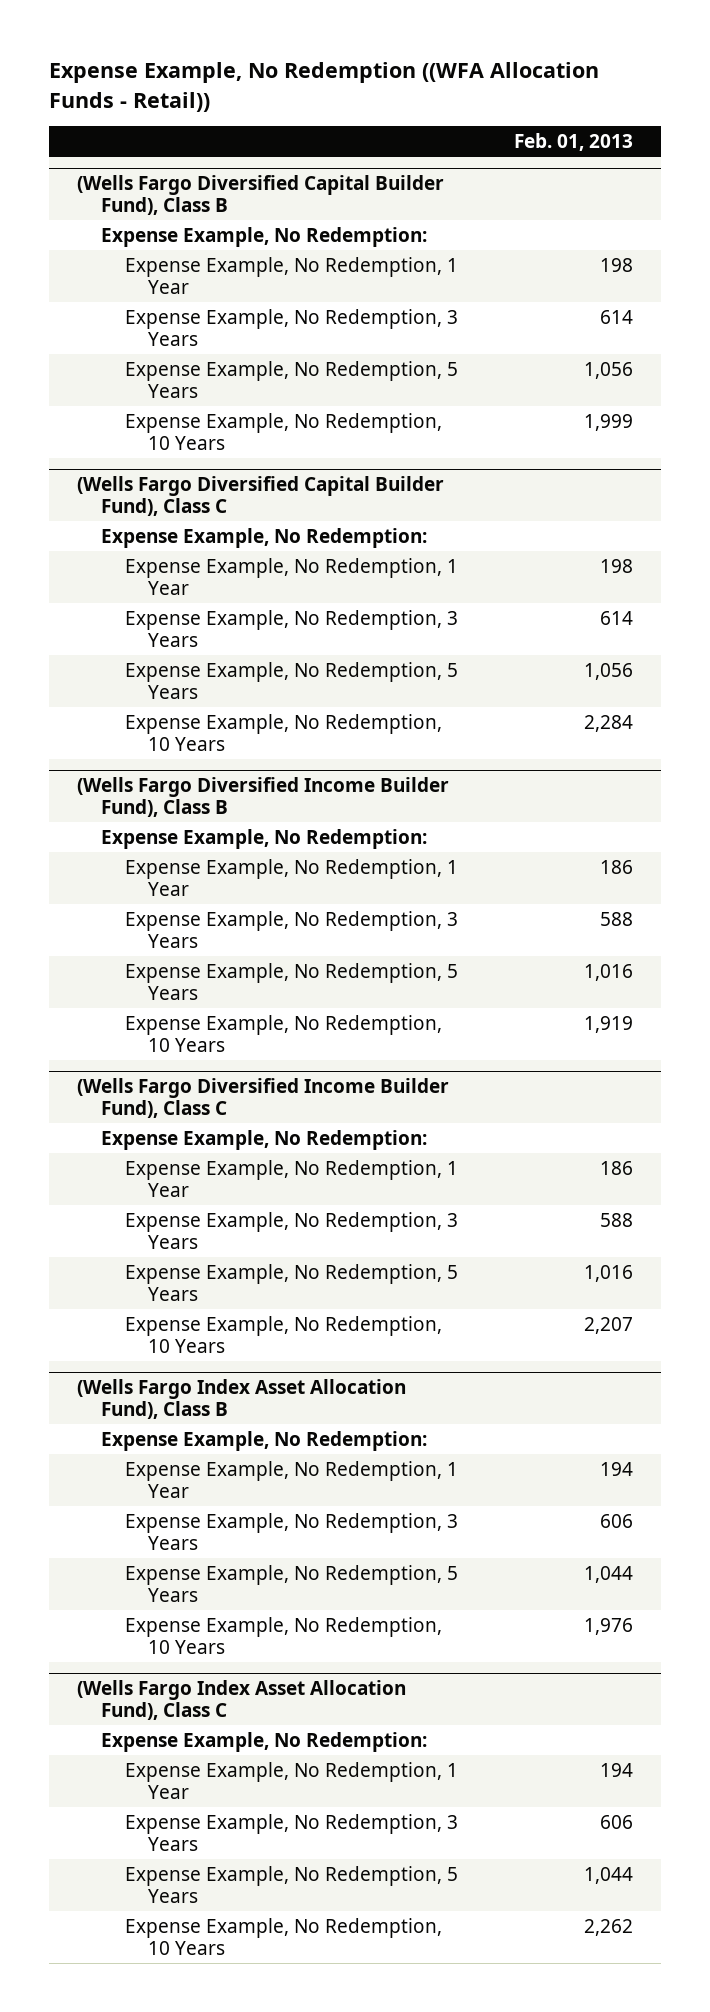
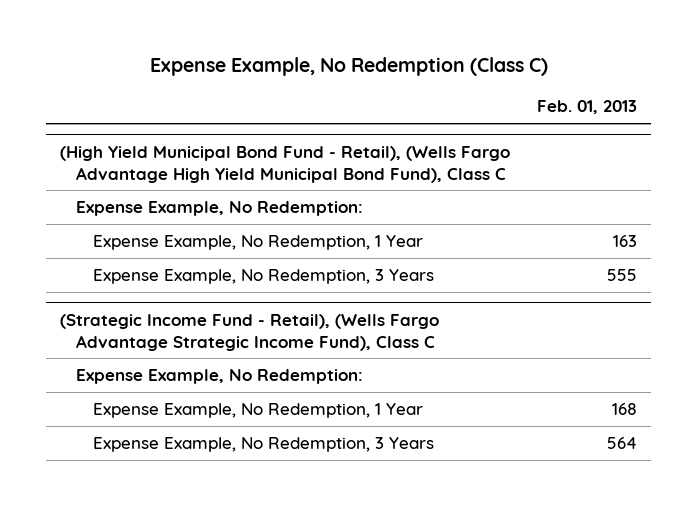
[49,62,600,112] Expense Example, No Redemption ((WFA Allocation Funds - Retail)) -> [149,57,548,77] Expense Example, No Redemption (Class C)
[77,174,445,215] (Wells Fargo Diversified Capital Builder Fund), Class B -> none
[101,226,428,247] Expense Example, No Redemption: -> none
[124,256,458,294] Expense Example, No Redemption, 1 Year -> none
[124,308,458,346] Expense Example, No Redemption, 3 Years -> none
[124,360,458,398] Expense Example, No Redemption, 5 Years -> none
[124,412,442,450] Expense Example, No Redemption, 10 Years -> none
[77,475,445,516] (Wells Fargo Diversified Capital Builder Fund), Class C -> none
[101,527,428,548] Expense Example, No Redemption: -> none
[124,557,458,595] Expense Example, No Redemption, 1 Year -> none
[124,609,458,647] Expense Example, No Redemption, 3 Years -> none
[124,661,458,699] Expense Example, No Redemption, 5 Years -> none
[124,713,442,751] Expense Example, No Redemption, 10 Years -> none
[77,776,450,817] (Wells Fargo Diversified Income Builder Fund), Class B -> none
[101,828,428,849] Expense Example, No Redemption: -> none
[124,858,458,896] Expense Example, No Redemption, 1 Year -> none
[124,910,458,948] Expense Example, No Redemption, 3 Years -> none
[124,962,458,1000] Expense Example, No Redemption, 5 Years -> none
[124,1014,442,1052] Expense Example, No Redemption, 10 Years -> none
[77,1077,450,1118] (Wells Fargo Diversified Income Builder Fund), Class C -> none
[101,1129,428,1150] Expense Example, No Redemption: -> none
[124,1159,458,1197] Expense Example, No Redemption, 1 Year -> none
[124,1211,458,1249] Expense Example, No Redemption, 3 Years -> none
[124,1263,458,1301] Expense Example, No Redemption, 5 Years -> none
[124,1315,442,1353] Expense Example, No Redemption, 10 Years -> none
[77,1378,407,1419] (Wells Fargo Index Asset Allocation Fund), Class B -> none
none -> [59,145,510,183] (High Yield Municipal Bond Fund - Retail), (Wells Fargo Advantage High Yield Municipal Bond Fund), Class C
[124,1564,458,1602] Expense Example, No Redemption, 5 Years -> none
[124,1616,442,1654] Expense Example, No Redemption, 10 Years -> none
[77,1679,407,1720] (Wells Fargo Index Asset Allocation Fund), Class C -> none
[600,1461,634,1476] 194 -> [613,234,638,247] 163
[600,1513,634,1528] 606 -> [607,268,638,281] 555
none -> [59,313,439,351] (Strategic Income Fund - Retail), (Wells Fargo Advantage Strategic Income Fund), Class C
[124,1865,458,1903] Expense Example, No Redemption, 5 Years -> none
[124,1917,442,1955] Expense Example, No Redemption, 10 Years -> none
[600,1762,634,1777] 194 -> [612,402,638,415] 168
[600,1814,634,1829] 606 -> [607,436,638,449] 564

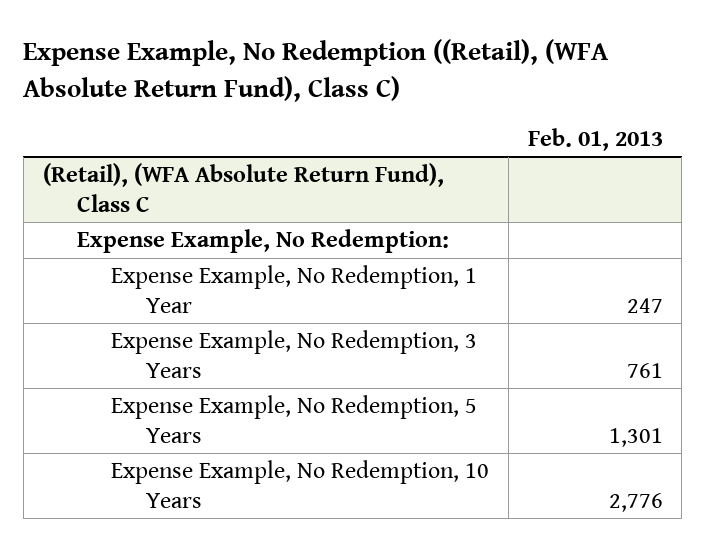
[149,57,548,77] Expense Example, No Redemption (Class C) -> [23,39,609,102] Expense Example, No Redemption ((Retail), (WFA Absolute Return Fund), Class C)
[59,145,510,183] (High Yield Municipal Bond Fund - Retail), (Wells Fargo Advantage High Yield Municipal Bond Fund), Class C -> none
[76,200,364,216] Expense Example, No Redemption: -> none
[93,234,424,250] Expense Example, No Redemption, 1 Year -> none
[93,268,435,284] Expense Example, No Redemption, 3 Years -> none
[59,313,439,351] (Strategic Income Fund - Retail), (Wells Fargo Advantage Strategic Income Fund), Class C -> none
none -> [42,163,444,212] (Retail), (WFA Absolute Return Fund), Class C
[612,402,638,415] 168 -> [626,297,663,313] 247
[607,436,638,449] 564 -> [626,362,663,378] 761
none -> [111,395,478,443] Expense Example, No Redemption, 5 Years
none -> [111,460,490,508] Expense Example, No Redemption, 10 Years

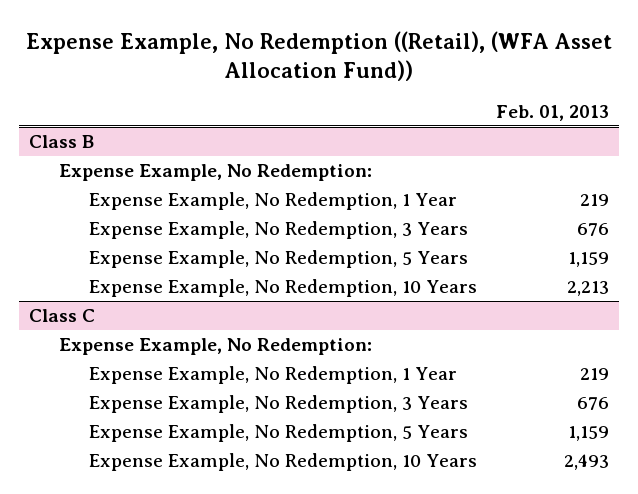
[23,39,609,102] Expense Example, No Redemption ((Retail), (WFA Absolute Return Fund), Class C) -> [26,30,613,82] Expense Example, No Redemption ((Retail), (WFA Asset Allocation Fund))
[42,163,444,212] (Retail), (WFA Absolute Return Fund), Class C -> none
none -> [28,134,94,148] Class B
[626,297,663,313] 247 -> [580,193,610,206] 219
[626,362,663,378] 761 -> [577,222,610,236] 676
[608,427,663,447] 1,301 -> [568,251,610,267] 1,159
[608,492,663,512] 2,776 -> [567,280,610,296] 2,213
none -> [28,308,95,322] Class C
none -> [58,337,372,355] Expense Example, No Redemption:
none -> [88,365,457,384] Expense Example, No Redemption, 1 Year
none -> [88,394,468,413] Expense Example, No Redemption, 3 Years
none -> [88,423,468,442] Expense Example, No Redemption, 5 Years
none -> [88,452,477,471] Expense Example, No Redemption, 10 Years

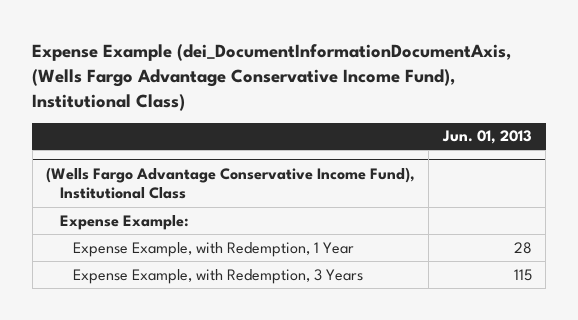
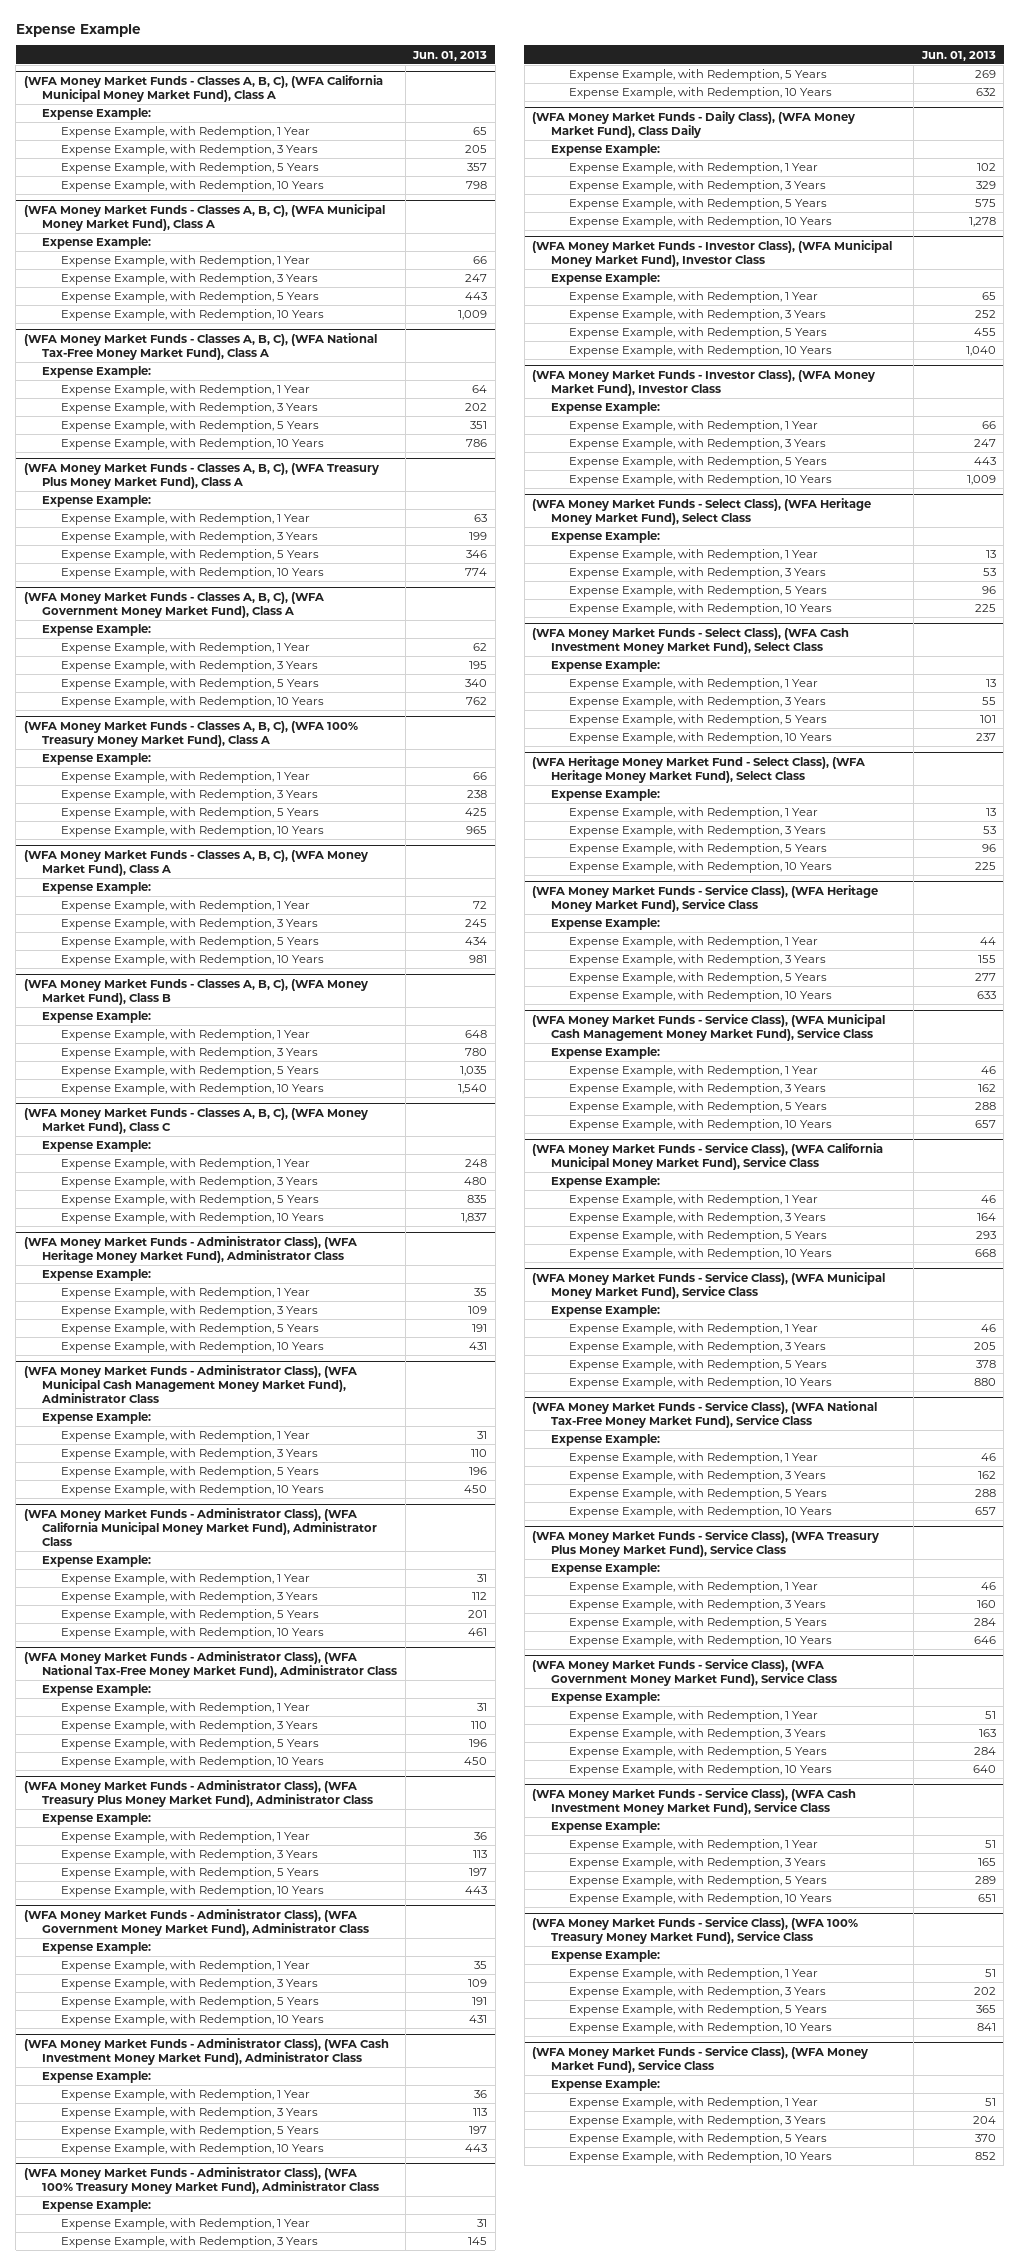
[32,43,512,111] Expense Example (dei_DocumentInformationDocumentAxis, (Wells Fargo Advantage Conservative Income Fund), Institutional Class) -> [15,23,141,37] Expense Example
[46,166,416,200] (Wells Fargo Advantage Conservative Income Fund), Institutional Class -> none
none -> [23,75,383,103] (WFA Money Market Funds - Classes A, B, C), (WFA California Municipal Money Market Fund), Class A
[513,241,532,254] 28 -> [473,127,488,136] 65
[513,268,532,281] 115 -> [465,145,488,154] 205
none -> [60,162,319,175] Expense Example, with Redemption, 5 Years
none -> [60,180,324,193] Expense Example, with Redemption, 10 Years
none -> [23,204,385,232] (WFA Money Market Funds - Classes A, B, C), (WFA Municipal Money Market Fund), Class A
none -> [42,237,152,250] Expense Example:
none -> [60,255,310,268] Expense Example, with Redemption, 1 Year
none -> [60,273,318,286] Expense Example, with Redemption, 3 Years
none -> [60,291,319,304] Expense Example, with Redemption, 5 Years
none -> [60,309,324,322] Expense Example, with Redemption, 10 Years
none -> [23,333,377,361] (WFA Money Market Funds - Classes A, B, C), (WFA National Tax-Free Money Market Fund), Class A
none -> [42,366,152,379] Expense Example:
none -> [60,384,310,397] Expense Example, with Redemption, 1 Year
none -> [60,402,318,415] Expense Example, with Redemption, 3 Years
none -> [60,420,319,433] Expense Example, with Redemption, 5 Years
none -> [60,438,324,451] Expense Example, with Redemption, 10 Years
none -> [23,463,379,490] (WFA Money Market Funds - Classes A, B, C), (WFA Treasury Plus Money Market Fund), Class A
none -> [42,495,152,508] Expense Example:
none -> [60,513,310,526] Expense Example, with Redemption, 1 Year
none -> [60,531,318,544] Expense Example, with Redemption, 3 Years
none -> [60,549,319,562] Expense Example, with Redemption, 5 Years
none -> [60,567,324,580] Expense Example, with Redemption, 10 Years
none -> [23,592,324,619] (WFA Money Market Funds - Classes A, B, C), (WFA Government Money Market Fund), Class A
none -> [42,624,152,637] Expense Example:
none -> [60,642,310,655] Expense Example, with Redemption, 1 Year
none -> [60,660,318,673] Expense Example, with Redemption, 3 Years
none -> [60,678,319,691] Expense Example, with Redemption, 5 Years
none -> [60,696,324,709] Expense Example, with Redemption, 10 Years
none -> [23,721,358,748] (WFA Money Market Funds - Classes A, B, C), (WFA 100% Treasury Money Market Fund), Class A
none -> [42,753,152,766] Expense Example:
none -> [60,771,310,784] Expense Example, with Redemption, 1 Year
none -> [60,789,318,802] Expense Example, with Redemption, 3 Years
none -> [60,807,319,820] Expense Example, with Redemption, 5 Years
none -> [60,825,324,838] Expense Example, with Redemption, 10 Years
none -> [23,850,368,877] (WFA Money Market Funds - Classes A, B, C), (WFA Money Market Fund), Class A
none -> [42,882,152,895] Expense Example:
none -> [60,900,310,913] Expense Example, with Redemption, 1 Year
none -> [60,918,318,931] Expense Example, with Redemption, 3 Years
none -> [60,936,319,949] Expense Example, with Redemption, 5 Years
none -> [60,954,324,967] Expense Example, with Redemption, 10 Years
none -> [23,979,368,1006] (WFA Money Market Funds - Classes A, B, C), (WFA Money Market Fund), Class B
none -> [42,1011,152,1024] Expense Example:
none -> [60,1029,310,1042] Expense Example, with Redemption, 1 Year
none -> [60,1047,318,1060] Expense Example, with Redemption, 3 Years
none -> [60,1065,319,1078] Expense Example, with Redemption, 5 Years
none -> [60,1083,324,1096] Expense Example, with Redemption, 10 Years
none -> [23,1108,368,1135] (WFA Money Market Funds - Classes A, B, C), (WFA Money Market Fund), Class C
none -> [42,1140,152,1153] Expense Example:
none -> [60,1158,310,1171] Expense Example, with Redemption, 1 Year
none -> [60,1176,318,1189] Expense Example, with Redemption, 3 Years
none -> [60,1194,319,1207] Expense Example, with Redemption, 5 Years
none -> [60,1212,324,1225] Expense Example, with Redemption, 10 Years
none -> [23,1236,357,1264] (WFA Money Market Funds - Administrator Class), (WFA Heritage Money Market Fund), Administrator Class
none -> [42,1269,152,1282] Expense Example:
none -> [60,1287,310,1300] Expense Example, with Redemption, 1 Year
none -> [60,1305,318,1318] Expense Example, with Redemption, 3 Years
none -> [60,1323,319,1336] Expense Example, with Redemption, 5 Years
none -> [60,1341,324,1354] Expense Example, with Redemption, 10 Years
none -> [23,1365,357,1403] (WFA Money Market Funds - Administrator Class), (WFA Municipal Cash Management Money Market Fund), Administrator Class
none -> [42,1412,152,1425] Expense Example:
none -> [60,1430,310,1443] Expense Example, with Redemption, 1 Year
none -> [60,1448,318,1461] Expense Example, with Redemption, 3 Years
none -> [60,1466,319,1479] Expense Example, with Redemption, 5 Years
none -> [60,1484,324,1497] Expense Example, with Redemption, 10 Years
none -> [23,1508,378,1546] (WFA Money Market Funds - Administrator Class), (WFA California Municipal Money Market Fund), Administrator Class
none -> [42,1555,152,1568] Expense Example:
none -> [60,1573,310,1586] Expense Example, with Redemption, 1 Year
none -> [60,1591,318,1604] Expense Example, with Redemption, 3 Years
none -> [60,1609,319,1622] Expense Example, with Redemption, 5 Years
none -> [60,1627,324,1640] Expense Example, with Redemption, 10 Years
none -> [23,1651,398,1679] (WFA Money Market Funds - Administrator Class), (WFA National Tax-Free Money Market Fund), Administrator Class
none -> [42,1684,152,1697] Expense Example:
none -> [60,1702,310,1715] Expense Example, with Redemption, 1 Year
none -> [60,1720,318,1733] Expense Example, with Redemption, 3 Years
none -> [60,1738,319,1751] Expense Example, with Redemption, 5 Years
none -> [60,1756,324,1769] Expense Example, with Redemption, 10 Years
none -> [23,1780,374,1808] (WFA Money Market Funds - Administrator Class), (WFA Treasury Plus Money Market Fund), Administrator Class
none -> [42,1813,152,1826] Expense Example:
none -> [60,1831,310,1844] Expense Example, with Redemption, 1 Year
none -> [60,1849,318,1862] Expense Example, with Redemption, 3 Years
none -> [60,1867,319,1880] Expense Example, with Redemption, 5 Years
none -> [60,1885,324,1898] Expense Example, with Redemption, 10 Years
none -> [23,1909,370,1937] (WFA Money Market Funds - Administrator Class), (WFA Government Money Market Fund), Administrator Class
none -> [42,1942,152,1955] Expense Example:
none -> [60,1960,310,1973] Expense Example, with Redemption, 1 Year
none -> [60,1978,318,1991] Expense Example, with Redemption, 3 Years
none -> [60,1996,319,2009] Expense Example, with Redemption, 5 Years
none -> [60,2014,324,2027] Expense Example, with Redemption, 10 Years
none -> [23,2038,389,2066] (WFA Money Market Funds - Administrator Class), (WFA Cash Investment Money Market Fund), Administrator Class
none -> [42,2071,152,2084] Expense Example:
none -> [60,2089,310,2102] Expense Example, with Redemption, 1 Year
none -> [60,2107,318,2120] Expense Example, with Redemption, 3 Years
none -> [60,2125,319,2138] Expense Example, with Redemption, 5 Years
none -> [60,2143,324,2156] Expense Example, with Redemption, 10 Years
none -> [23,2167,380,2195] (WFA Money Market Funds - Administrator Class), (WFA 100% Treasury Money Market Fund), Administrator Class
none -> [42,2200,152,2213] Expense Example:
none -> [60,2218,310,2231] Expense Example, with Redemption, 1 Year
none -> [60,2236,318,2249] Expense Example, with Redemption, 3 Years
none -> [569,69,828,82] Expense Example, with Redemption, 5 Years
none -> [569,87,833,100] Expense Example, with Redemption, 10 Years
none -> [532,111,856,139] (WFA Money Market Funds - Daily Class), (WFA Money Market Fund), Class Daily
none -> [550,144,660,157] Expense Example:
none -> [569,162,819,175] Expense Example, with Redemption, 1 Year
none -> [569,180,827,193] Expense Example, with Redemption, 3 Years
none -> [569,198,828,211] Expense Example, with Redemption, 5 Years
none -> [569,216,833,229] Expense Example, with Redemption, 10 Years
none -> [532,240,893,268] (WFA Money Market Funds - Investor Class), (WFA Municipal Money Market Fund), Investor Class
none -> [550,273,660,286] Expense Example:
none -> [569,291,819,304] Expense Example, with Redemption, 1 Year
none -> [569,309,827,322] Expense Example, with Redemption, 3 Years
none -> [569,327,828,340] Expense Example, with Redemption, 5 Years
none -> [569,345,833,358] Expense Example, with Redemption, 10 Years
none -> [532,370,876,397] (WFA Money Market Funds - Investor Class), (WFA Money Market Fund), Investor Class
none -> [550,402,660,415] Expense Example:
none -> [569,420,819,433] Expense Example, with Redemption, 1 Year
none -> [569,438,827,451] Expense Example, with Redemption, 3 Years
none -> [569,456,828,469] Expense Example, with Redemption, 5 Years
none -> [569,474,833,487] Expense Example, with Redemption, 10 Years
none -> [532,498,872,526] (WFA Money Market Funds - Select Class), (WFA Heritage Money Market Fund), Select Class
none -> [550,531,660,544] Expense Example:
none -> [569,549,819,562] Expense Example, with Redemption, 1 Year
none -> [569,567,827,580] Expense Example, with Redemption, 3 Years
none -> [569,585,828,598] Expense Example, with Redemption, 5 Years
none -> [569,603,833,616] Expense Example, with Redemption, 10 Years
none -> [532,628,850,655] (WFA Money Market Funds - Select Class), (WFA Cash Investment Money Market Fund), Select Class
none -> [550,660,660,673] Expense Example:
none -> [569,678,819,691] Expense Example, with Redemption, 1 Year
none -> [569,696,827,709] Expense Example, with Redemption, 3 Years
none -> [569,714,828,727] Expense Example, with Redemption, 5 Years
none -> [569,732,833,745] Expense Example, with Redemption, 10 Years
none -> [532,756,866,784] (WFA Heritage Money Market Fund - Select Class), (WFA Heritage Money Market Fund), Select Class
none -> [550,789,660,802] Expense Example:
none -> [569,807,819,820] Expense Example, with Redemption, 1 Year
none -> [569,825,827,838] Expense Example, with Redemption, 3 Years
none -> [569,843,828,856] Expense Example, with Redemption, 5 Years
none -> [569,861,833,874] Expense Example, with Redemption, 10 Years
none -> [532,885,879,913] (WFA Money Market Funds - Service Class), (WFA Heritage Money Market Fund), Service Class
none -> [550,918,660,931] Expense Example:
none -> [569,936,819,949] Expense Example, with Redemption, 1 Year
none -> [569,954,827,967] Expense Example, with Redemption, 3 Years
none -> [569,972,828,985] Expense Example, with Redemption, 5 Years
none -> [569,990,833,1003] Expense Example, with Redemption, 10 Years
none -> [532,1014,886,1042] (WFA Money Market Funds - Service Class), (WFA Municipal Cash Management Money Market Fund), Service Class
none -> [550,1047,660,1060] Expense Example:
none -> [569,1065,819,1078] Expense Example, with Redemption, 1 Year
none -> [569,1083,827,1096] Expense Example, with Redemption, 3 Years
none -> [569,1101,828,1114] Expense Example, with Redemption, 5 Years
none -> [569,1119,833,1132] Expense Example, with Redemption, 10 Years
none -> [532,1143,884,1171] (WFA Money Market Funds - Service Class), (WFA California Municipal Money Market Fund), Service Class
none -> [550,1176,660,1189] Expense Example:
none -> [569,1194,819,1207] Expense Example, with Redemption, 1 Year
none -> [569,1212,827,1225] Expense Example, with Redemption, 3 Years
none -> [569,1230,828,1243] Expense Example, with Redemption, 5 Years
none -> [569,1248,833,1261] Expense Example, with Redemption, 10 Years
none -> [532,1272,886,1300] (WFA Money Market Funds - Service Class), (WFA Municipal Money Market Fund), Service Class
none -> [550,1305,660,1318] Expense Example:
none -> [569,1323,819,1336] Expense Example, with Redemption, 1 Year
none -> [569,1341,827,1354] Expense Example, with Redemption, 3 Years
none -> [569,1359,828,1372] Expense Example, with Redemption, 5 Years
none -> [569,1377,833,1390] Expense Example, with Redemption, 10 Years
none -> [532,1401,878,1429] (WFA Money Market Funds - Service Class), (WFA National Tax-Free Money Market Fund), Service Class
none -> [550,1434,660,1447] Expense Example:
none -> [569,1452,819,1465] Expense Example, with Redemption, 1 Year
none -> [569,1470,827,1483] Expense Example, with Redemption, 3 Years
none -> [569,1488,828,1501] Expense Example, with Redemption, 5 Years
none -> [569,1506,833,1519] Expense Example, with Redemption, 10 Years
none -> [532,1530,880,1558] (WFA Money Market Funds - Service Class), (WFA Treasury Plus Money Market Fund), Service Class
none -> [550,1563,660,1576] Expense Example:
none -> [569,1581,819,1594] Expense Example, with Redemption, 1 Year
none -> [569,1599,827,1612] Expense Example, with Redemption, 3 Years
none -> [569,1617,828,1630] Expense Example, with Redemption, 5 Years
none -> [569,1635,833,1648] Expense Example, with Redemption, 10 Years
none -> [532,1659,837,1687] (WFA Money Market Funds - Service Class), (WFA Government Money Market Fund), Service Class
none -> [550,1692,660,1705] Expense Example:
none -> [569,1710,819,1723] Expense Example, with Redemption, 1 Year
none -> [569,1728,827,1741] Expense Example, with Redemption, 3 Years
none -> [569,1746,828,1759] Expense Example, with Redemption, 5 Years
none -> [569,1764,833,1777] Expense Example, with Redemption, 10 Years
none -> [532,1788,857,1816] (WFA Money Market Funds - Service Class), (WFA Cash Investment Money Market Fund), Service Class
none -> [550,1821,660,1834] Expense Example:
none -> [569,1839,819,1852] Expense Example, with Redemption, 1 Year
none -> [569,1857,827,1870] Expense Example, with Redemption, 3 Years
none -> [569,1875,828,1888] Expense Example, with Redemption, 5 Years
none -> [569,1893,833,1906] Expense Example, with Redemption, 10 Years
none -> [532,1917,859,1945] (WFA Money Market Funds - Service Class), (WFA 100% Treasury Money Market Fund), Service Class
none -> [550,1950,660,1963] Expense Example:
none -> [569,1968,819,1981] Expense Example, with Redemption, 1 Year
none -> [569,1986,827,1999] Expense Example, with Redemption, 3 Years
none -> [569,2004,828,2017] Expense Example, with Redemption, 5 Years
none -> [569,2022,833,2035] Expense Example, with Redemption, 10 Years
none -> [532,2046,869,2074] (WFA Money Market Funds - Service Class), (WFA Money Market Fund), Service Class
none -> [550,2079,660,2092] Expense Example:
none -> [569,2097,819,2110] Expense Example, with Redemption, 1 Year
none -> [569,2115,827,2128] Expense Example, with Redemption, 3 Years
none -> [569,2133,828,2146] Expense Example, with Redemption, 5 Years
none -> [569,2151,833,2164] Expense Example, with Redemption, 10 Years

